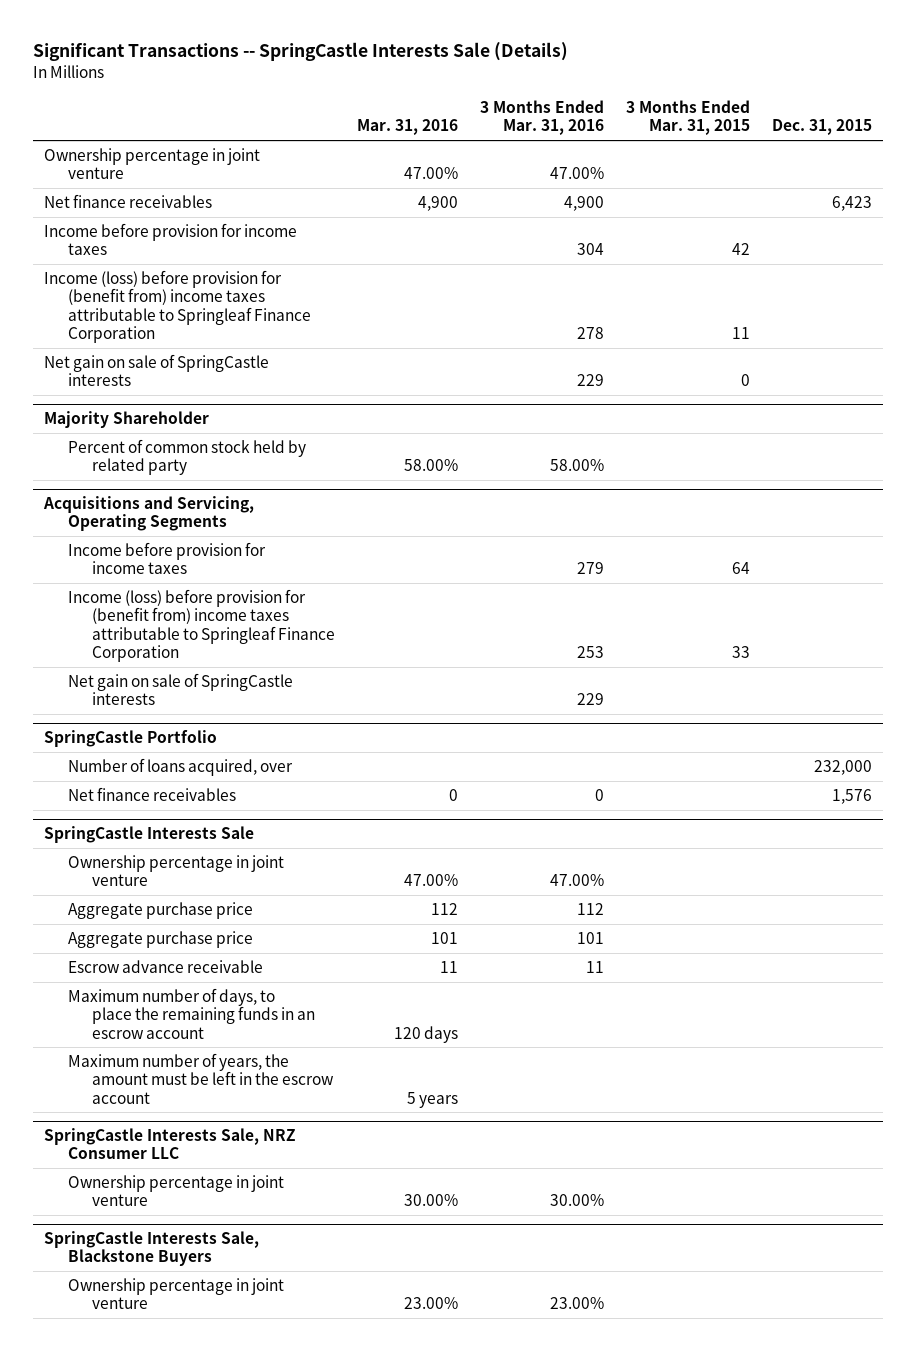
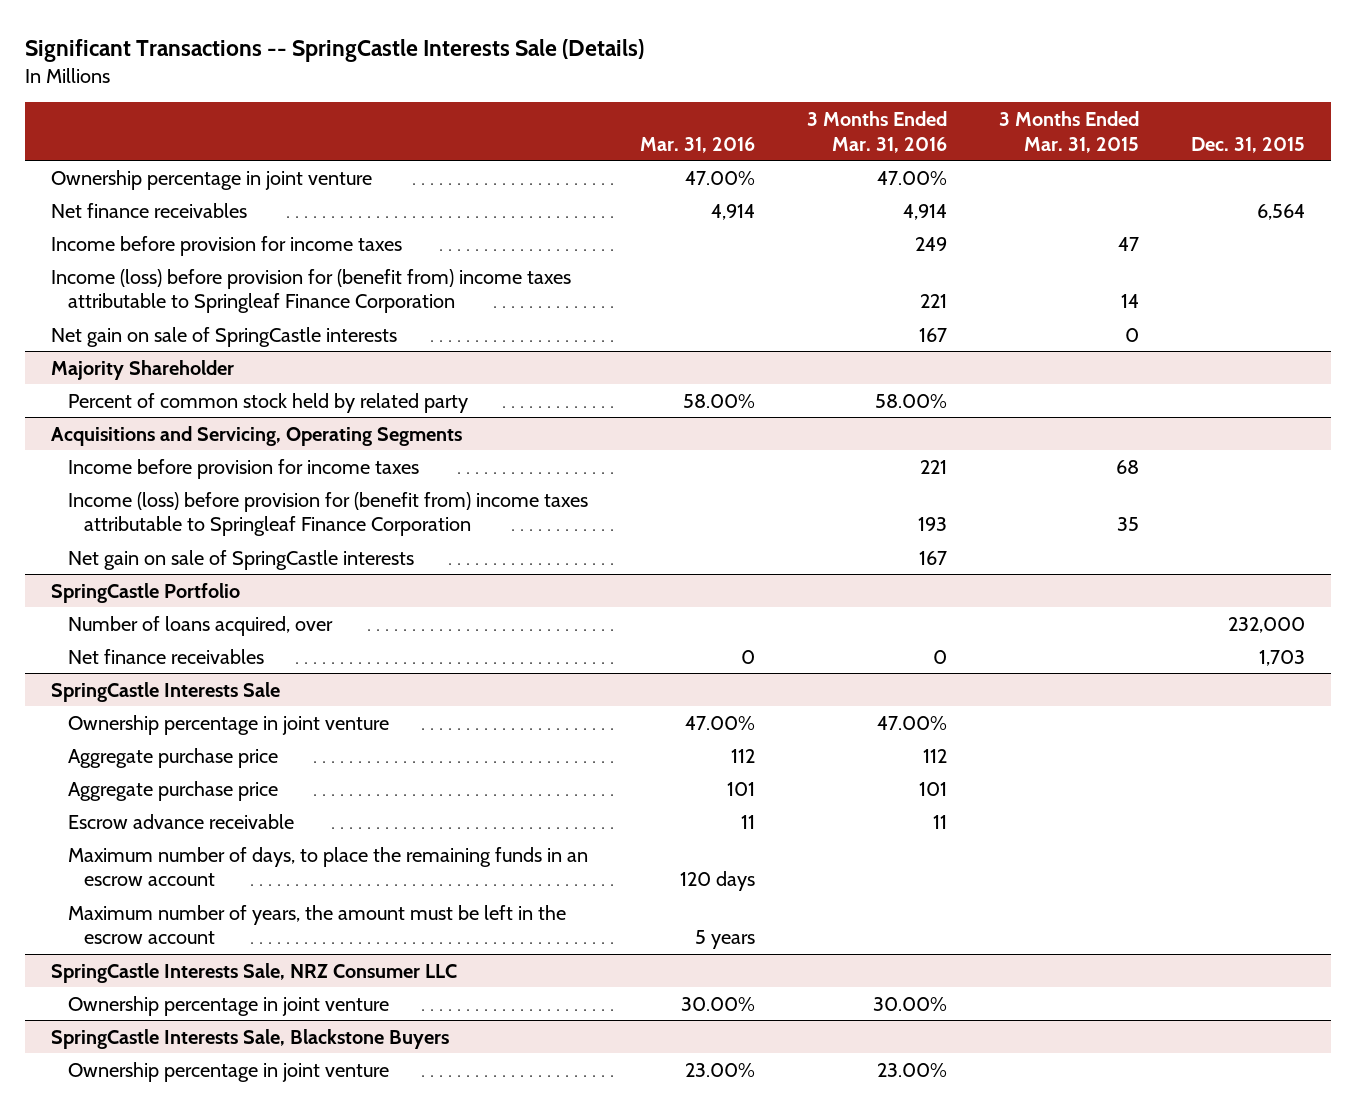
[417,195,458,211] 4,900 -> [710,203,755,220] 4,914
[564,195,605,211] 4,900 -> [902,203,947,220] 4,914
[832,195,873,211] 6,423 -> [1256,203,1305,220] 6,564
[577,243,605,256] 304 -> [914,236,947,251] 249
[732,243,751,256] 42 -> [1117,236,1139,251] 47
[577,326,605,339] 278 -> [919,294,947,309] 221
[732,326,751,339] 11 -> [1120,294,1139,309] 14
[577,374,605,387] 229 -> [918,327,947,342] 167
[577,562,605,575] 279 -> [919,459,947,474] 221
[732,562,751,575] 64 -> [1115,459,1139,474] 68
[577,645,605,658] 253 -> [917,517,947,532] 193
[732,645,751,658] 33 -> [1116,517,1139,532] 35
[577,693,605,706] 229 -> [918,550,947,565] 167
[832,788,873,804] 1,576 -> [1258,649,1305,666] 1,703

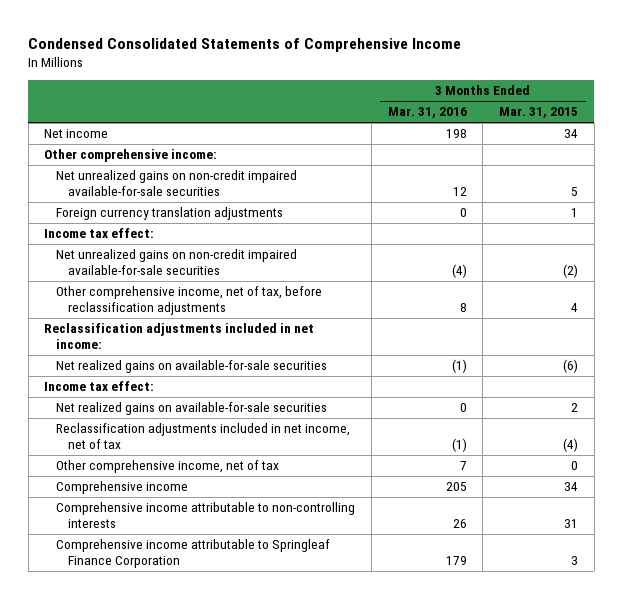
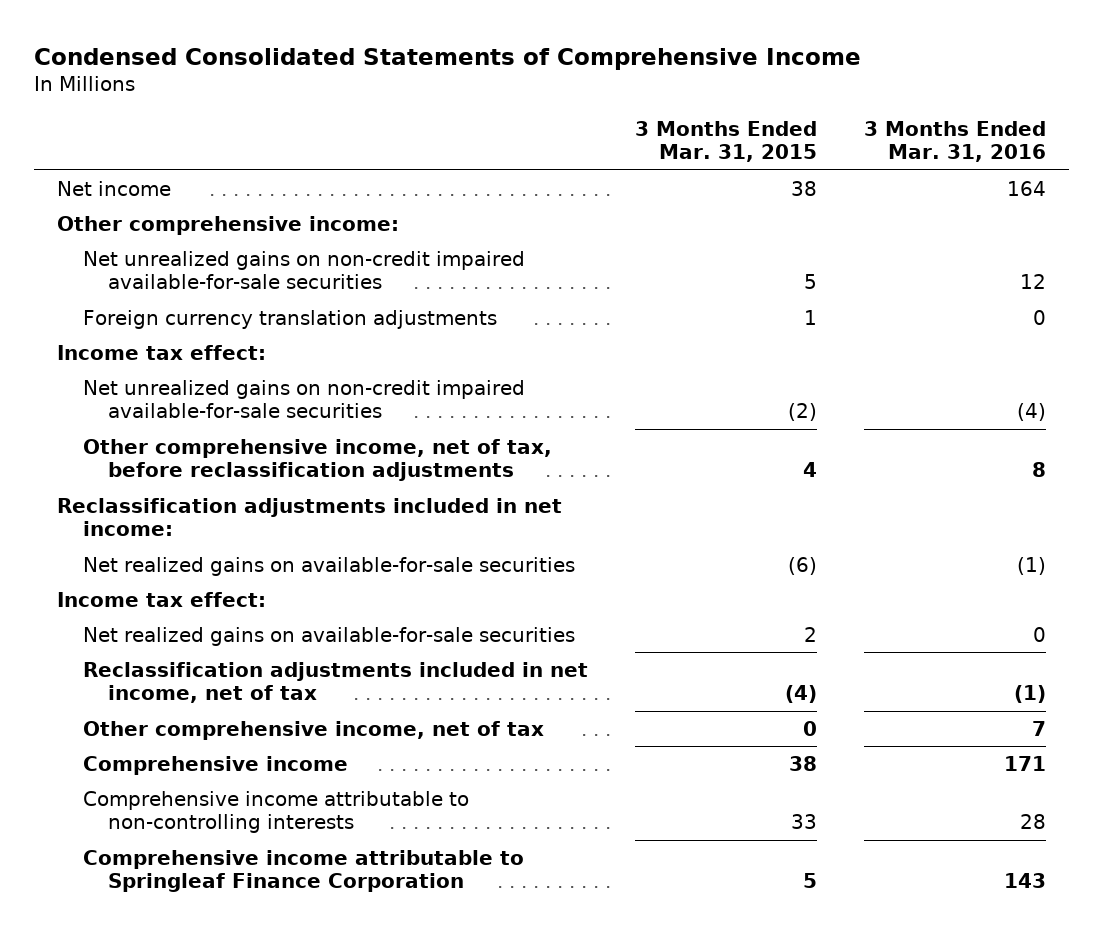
[445,129,467,139] 198 -> [1006,180,1046,196] 164
[564,129,579,139] 34 -> [790,180,817,196] 38
[445,482,467,492] 205 -> [1003,755,1046,771] 171
[564,482,579,492] 34 -> [788,755,817,771] 38
[452,519,467,529] 26 -> [1019,814,1046,830] 28
[564,519,579,529] 31 -> [790,814,817,830] 33
[445,556,467,566] 179 -> [1003,873,1046,889] 143
[571,556,579,566] 3 -> [802,873,817,889] 5

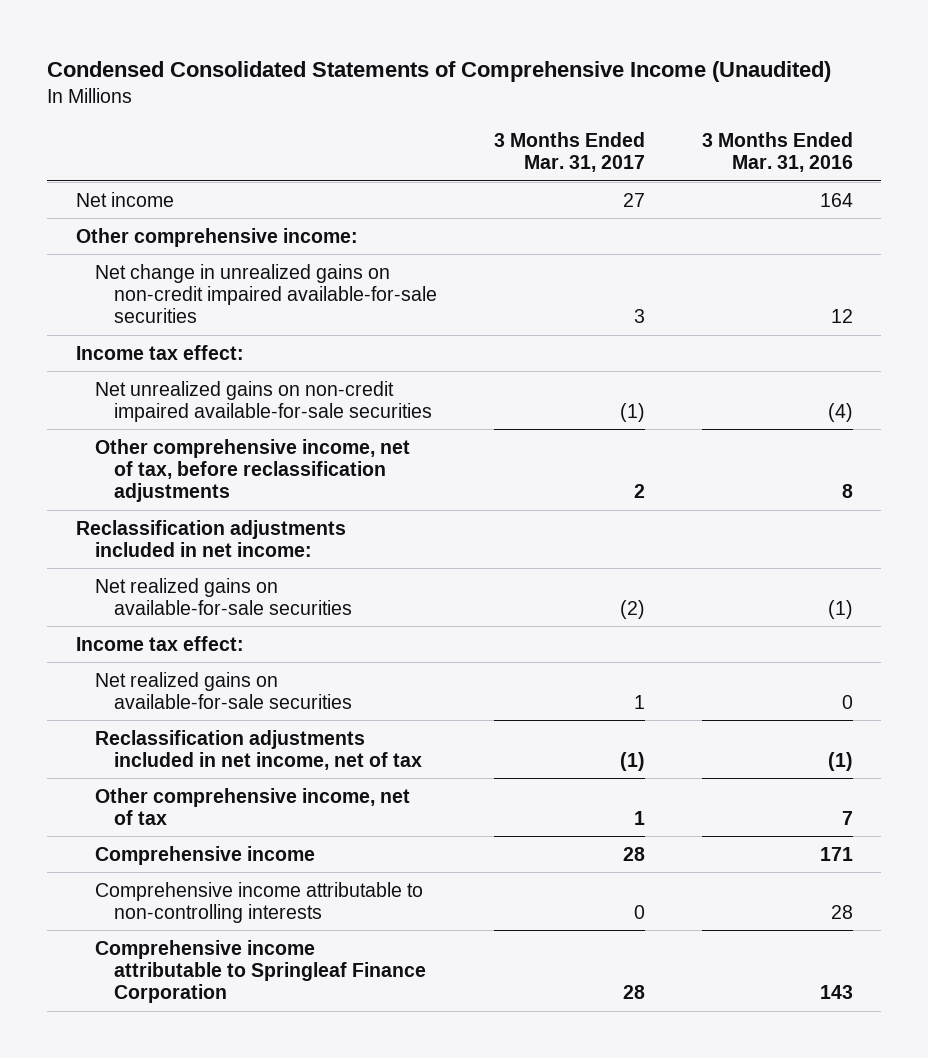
[34,47,862,70] Condensed Consolidated Statements of Comprehensive Income -> [47,61,832,83] Condensed Consolidated Statements of Comprehensive Income (Unaudited)
[634,120,817,163] 3 Months Ended Mar. 31, 2015 -> none
none -> [493,131,645,173] 3 Months Ended Mar. 31, 2017
[82,309,497,329] Foreign currency translation adjustments -> none
[82,250,525,290] Net unrealized gains on non-credit impaired available-for-sale securities -> [94,263,438,324] Net change in unrealized gains on non-credit impaired available-for-sale securities

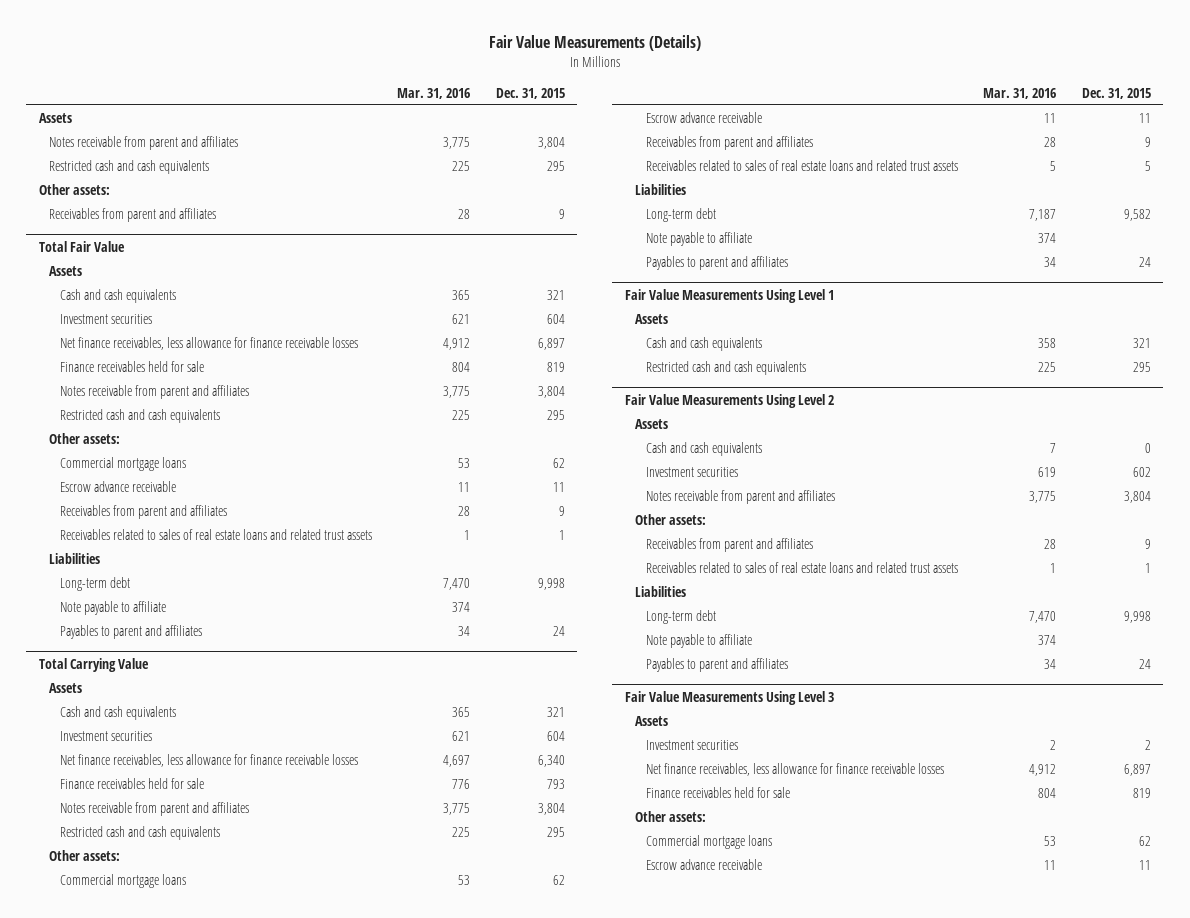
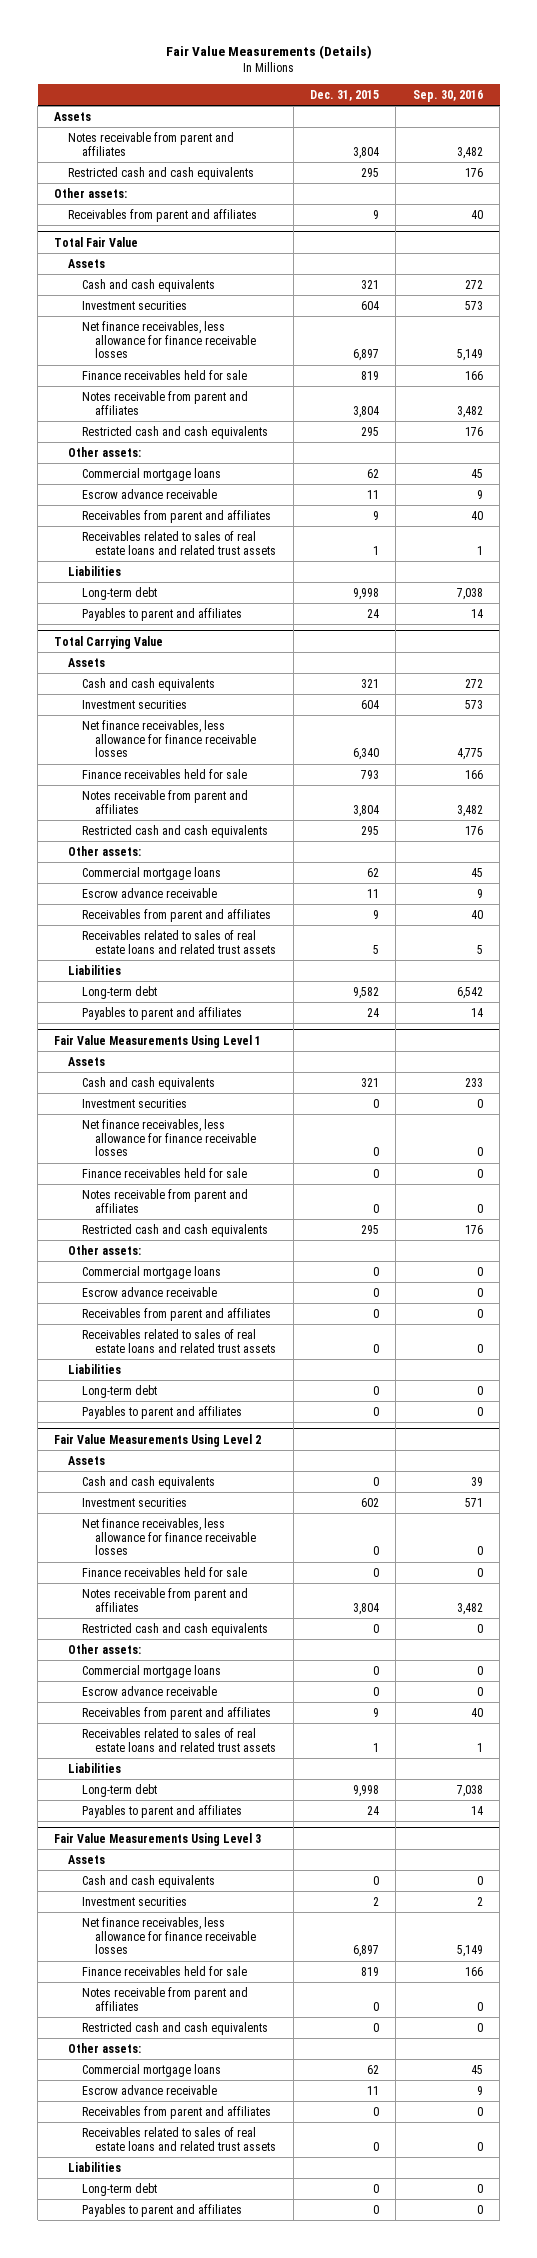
[397,87,471,99] Mar. 31, 2016 -> none
none -> [412,89,483,102] Sep. 30, 2016
[59,600,166,615] Note payable to affiliate -> none
[645,231,752,246] Note payable to affiliate -> none
none -> [81,1098,187,1108] Investment securities
none -> [81,1118,257,1157] Net finance receivables, less allowance for finance receivable losses
none -> [81,1167,247,1178] Finance receivables held for sale
none -> [81,1188,248,1213] Notes receivable from parent and affiliates
none -> [68,1244,142,1255] Other assets:
none -> [81,1265,221,1279] Commercial mortgage loans
none -> [81,1286,217,1297] Escrow advance receivable
none -> [81,1307,271,1321] Receivables from parent and affiliates
none -> [81,1328,277,1353] Receivables related to sales of real estate loans and related trust assets
none -> [68,1363,122,1374] Liabilities
none -> [81,1384,157,1398] Long-term debt
none -> [81,1405,242,1419] Payables to parent and affiliates
none -> [81,1517,257,1556] Net finance receivables, less allowance for finance receivable losses
none -> [81,1566,247,1577] Finance receivables held for sale
none -> [81,1622,268,1636] Restricted cash and cash equivalents
none -> [81,1664,221,1678] Commercial mortgage loans
none -> [81,1685,217,1696] Escrow advance receivable
[645,633,752,648] Note payable to affiliate -> none
none -> [81,1874,215,1888] Cash and cash equivalents
none -> [81,1986,248,2011] Notes receivable from parent and affiliates
none -> [81,2021,268,2035] Restricted cash and cash equivalents
none -> [81,2105,271,2119] Receivables from parent and affiliates
none -> [81,2126,277,2151] Receivables related to sales of real estate loans and related trust assets
none -> [68,2161,122,2172] Liabilities
none -> [81,2182,157,2196] Long-term debt
none -> [81,2203,242,2217] Payables to parent and affiliates

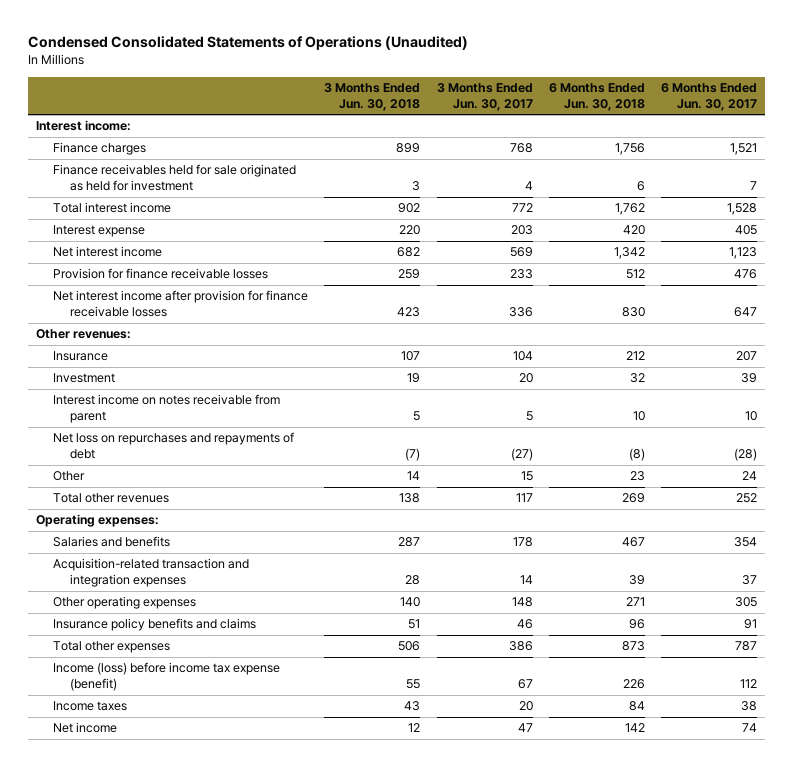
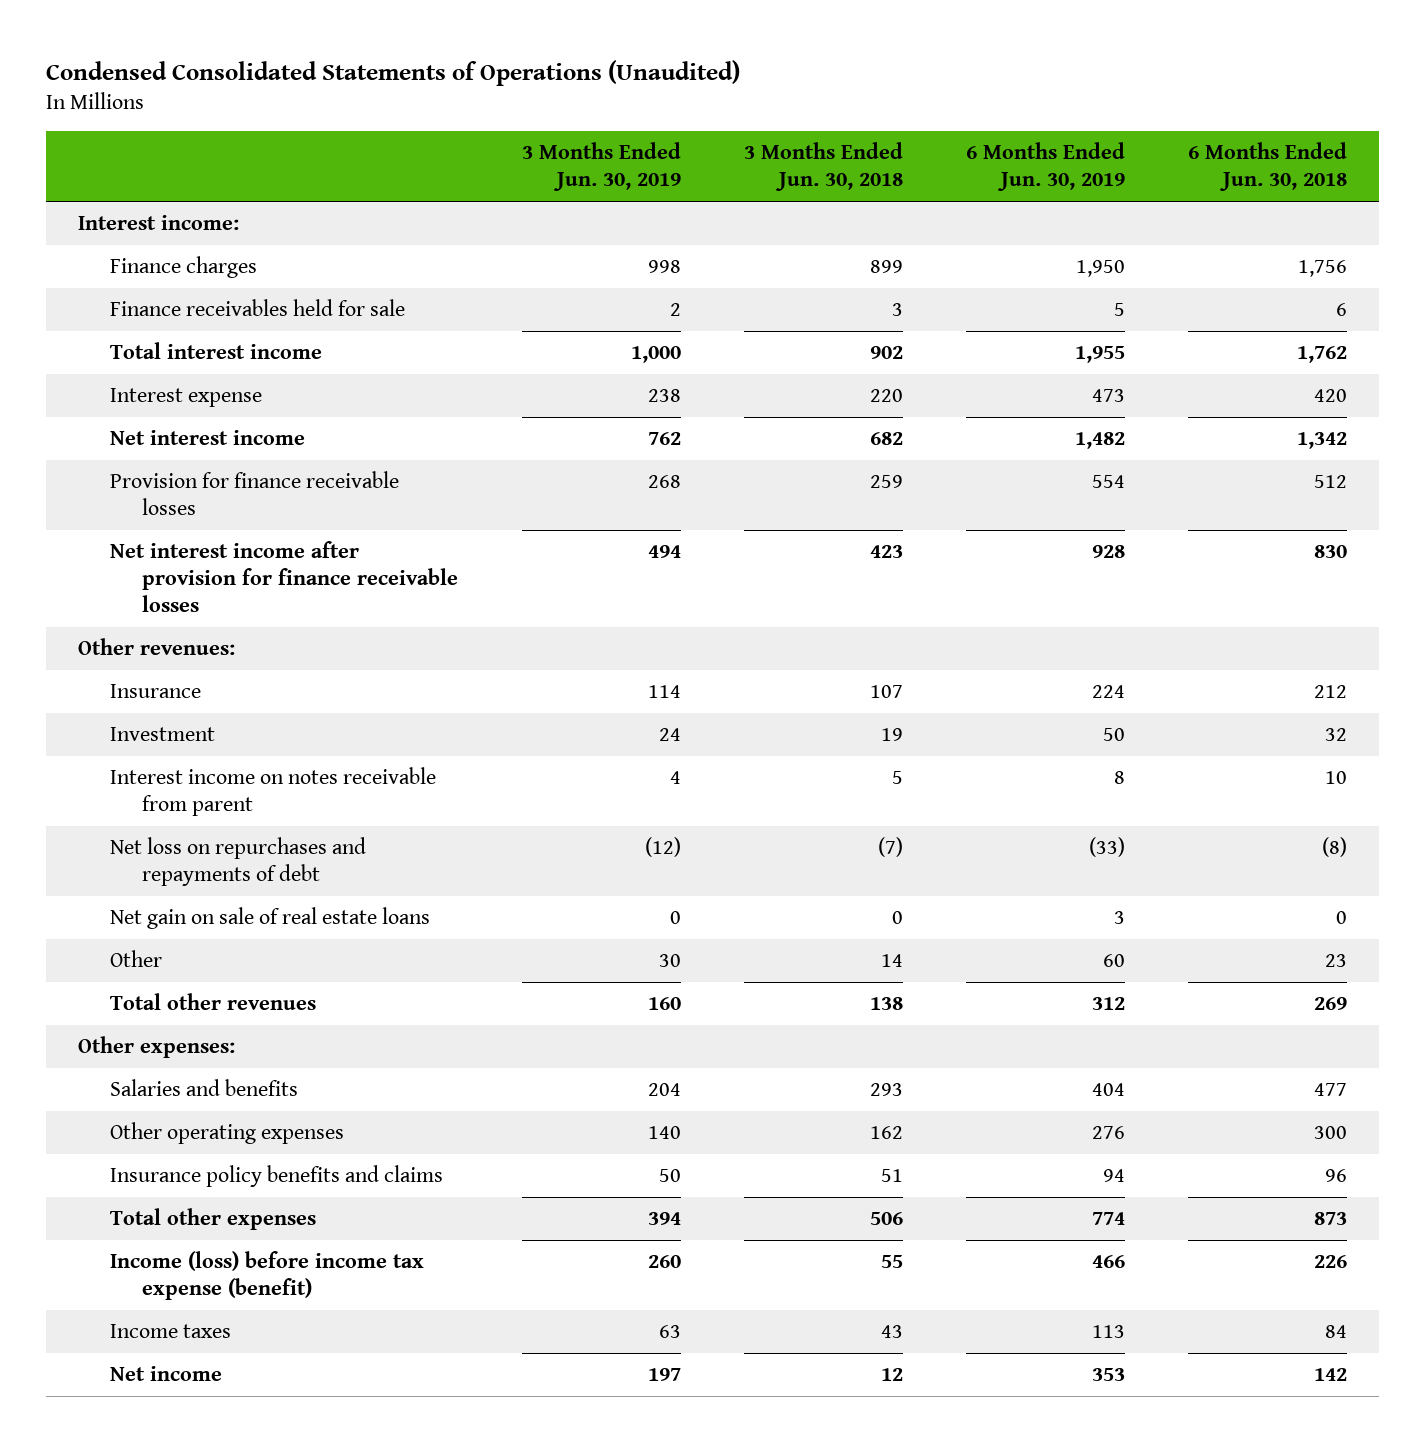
[436,83,533,111] 3 Months Ended Jun. 30, 2017 -> none
[661,83,758,111] 6 Months Ended Jun. 30, 2017 -> none
none -> [521,142,681,192] 3 Months Ended Jun. 30, 2019
none -> [966,142,1126,192] 6 Months Ended Jun. 30, 2019
[53,164,297,192] Finance receivables held for sale originated as held for investment -> [109,299,405,317] Finance receivables held for sale
none -> [109,907,430,930] Net gain on sale of real estate loans
[35,514,159,528] Operating expenses: -> none
[53,558,250,588] Acquisition-related transaction and integration expenses -> none
none -> [77,1036,235,1059] Other expenses:
[398,537,421,548] 287 -> [869,1083,903,1097] 293
[621,537,645,548] 467 -> [1314,1083,1348,1097] 477
[400,597,421,608] 140 -> [869,1126,903,1140] 162
[625,597,645,607] 271 -> [1314,1126,1348,1140] 300

